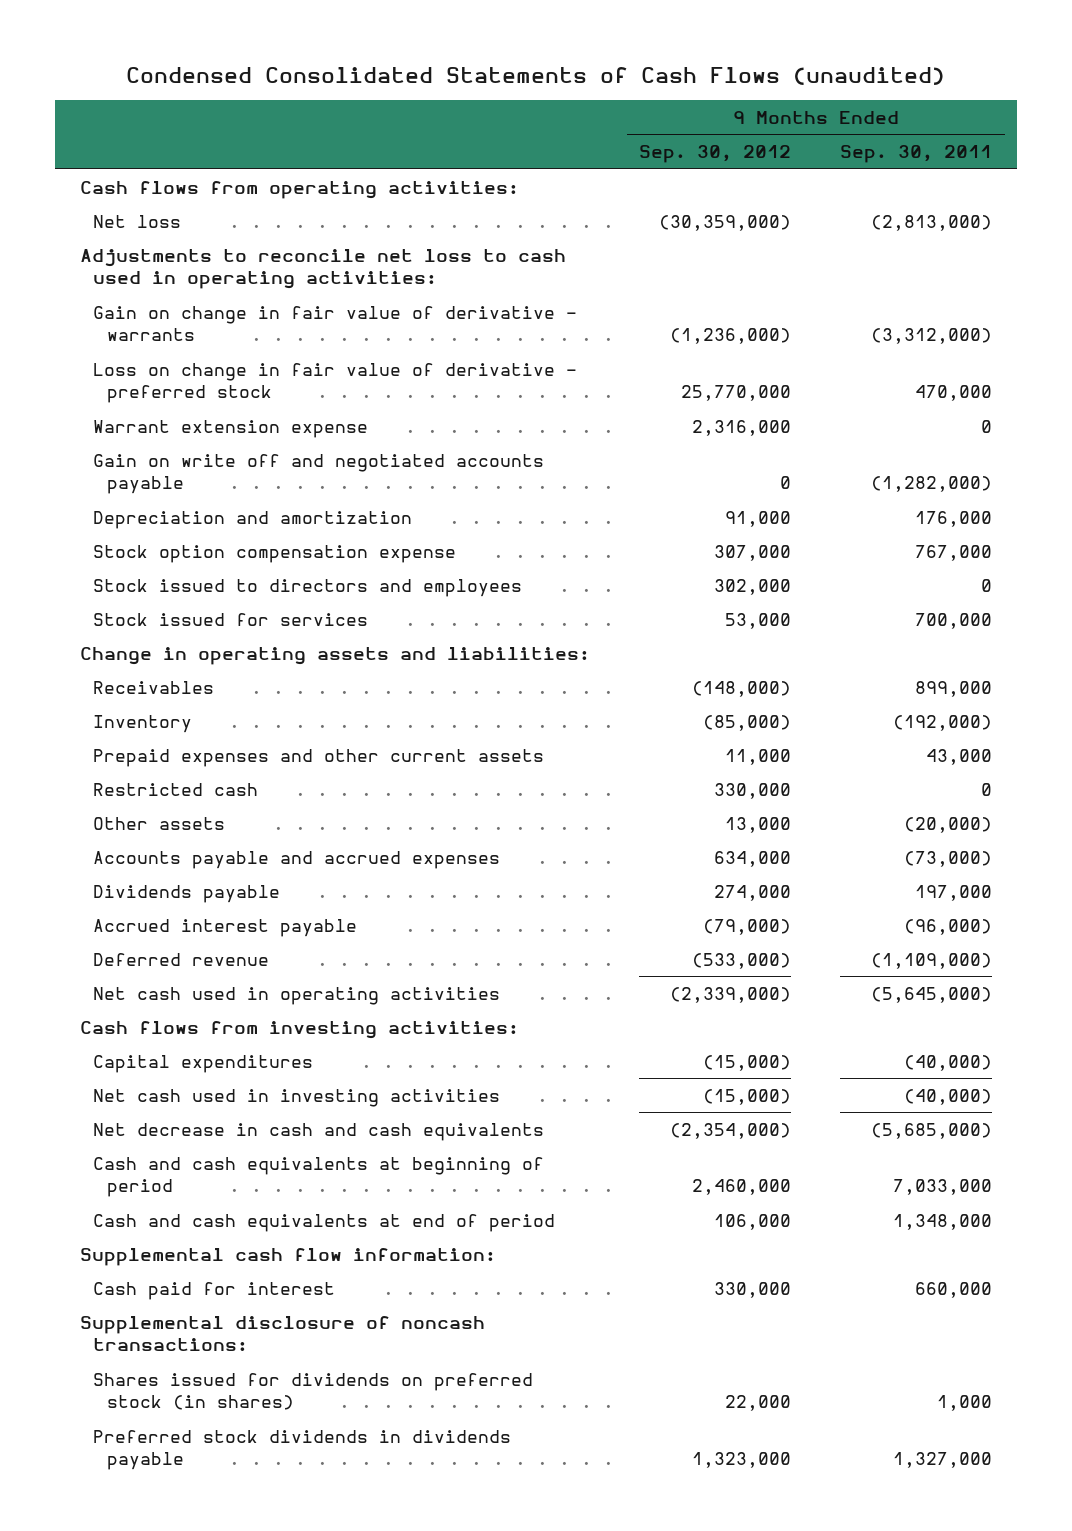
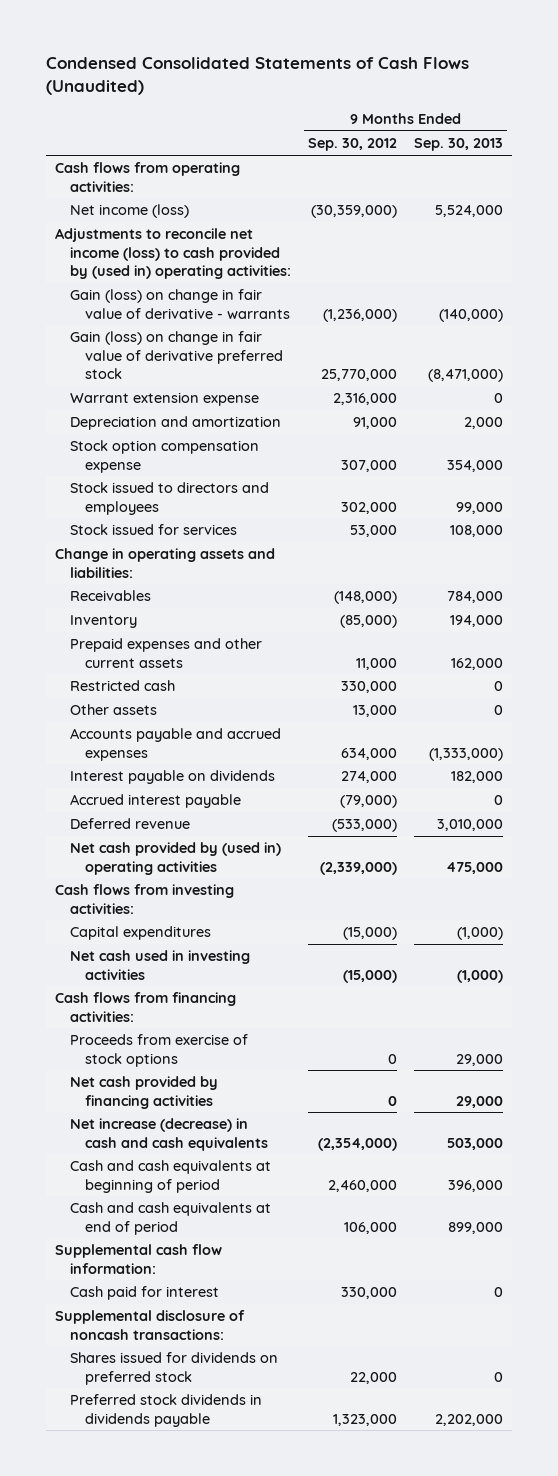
[125,66,945,85] Condensed Consolidated Statements of Cash Flows (unaudited) -> [46,57,470,95] Condensed Consolidated Statements of Cash Flows (Unaudited)
[840,145,993,164] Sep. 30, 2011 -> none
none -> [414,138,504,152] Sep. 30, 2013
[93,214,182,228] Net loss -> [70,204,190,219] Net income (loss)
[79,248,566,290] Adjustments to reconcile net loss to cash used in operating activities: -> [54,228,292,279] Adjustments to reconcile net income (loss) to cash provided by (used in) operating activities:
[93,305,578,342] Gain on change in fair value of derivative - warrants -> [70,289,291,319] Gain (loss) on change in fair value of derivative - warrants
[93,362,578,404] Loss on change in fair value of derivative - preferred stock -> [70,331,284,379] Gain (loss) on change in fair value of derivative preferred stock
[93,453,545,495] Gain on write off and negotiated accounts payable -> none
[93,884,281,903] Dividends payable -> [70,770,276,785] Interest payable on dividends
[93,986,501,1005] Net cash used in operating activities -> [70,842,282,875] Net cash provided by (used in) operating activities
none -> [54,992,236,1022] Cash flows from financing activities:
none -> [70,1034,249,1067] Proceeds from exercise of stock options
none -> [70,1076,219,1109] Net cash provided by financing activities
[93,1122,545,1141] Net decrease in cash and cash equivalents -> [70,1118,269,1151] Net increase (decrease) in cash and cash equivalents
[93,1372,534,1411] Shares issued for dividends on preferred stock (in shares) -> [70,1352,279,1385] Shares issued for dividends on preferred stock

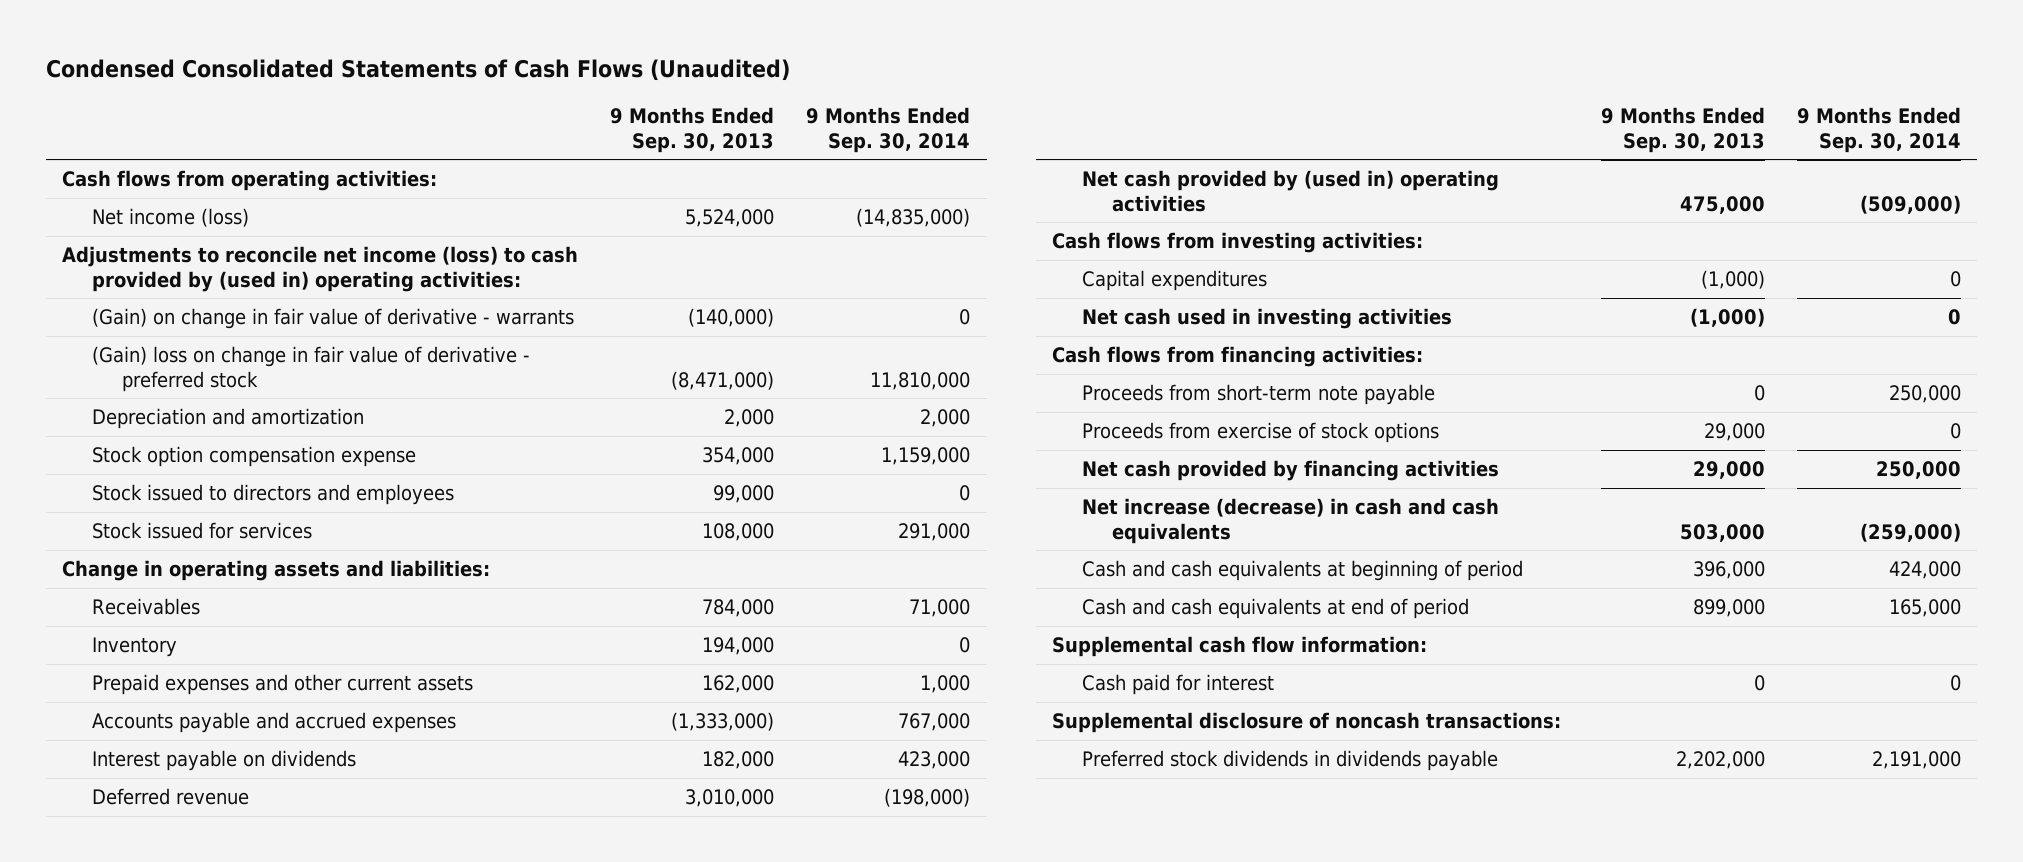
[308,138,398,152] Sep. 30, 2012 -> none
none -> [806,106,971,153] 9 Months Ended Sep. 30, 2014
[70,392,260,407] Warrant extension expense -> none
[70,289,291,319] Gain (loss) on change in fair value of derivative - warrants -> [92,308,575,330] (Gain) on change in fair value of derivative - warrants
[70,331,284,379] Gain (loss) on change in fair value of derivative preferred stock -> [92,346,531,392] (Gain) loss on change in fair value of derivative - preferred stock
[70,680,176,692] Restricted cash -> none
[70,704,158,716] Other assets -> none
[70,794,242,809] Accrued interest payable -> none
none -> [1082,384,1436,406] Proceeds from short-term note payable
[70,1352,279,1385] Shares issued for dividends on preferred stock -> none

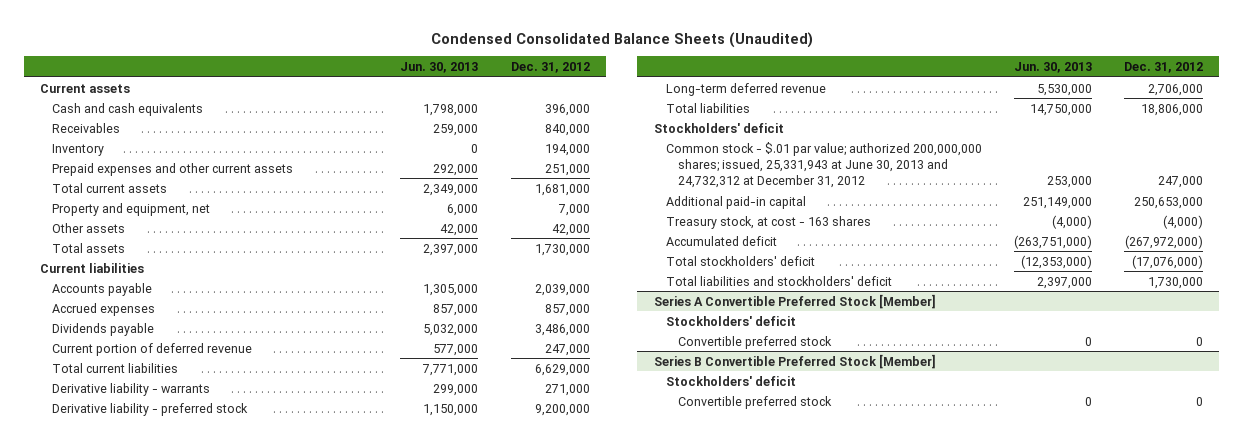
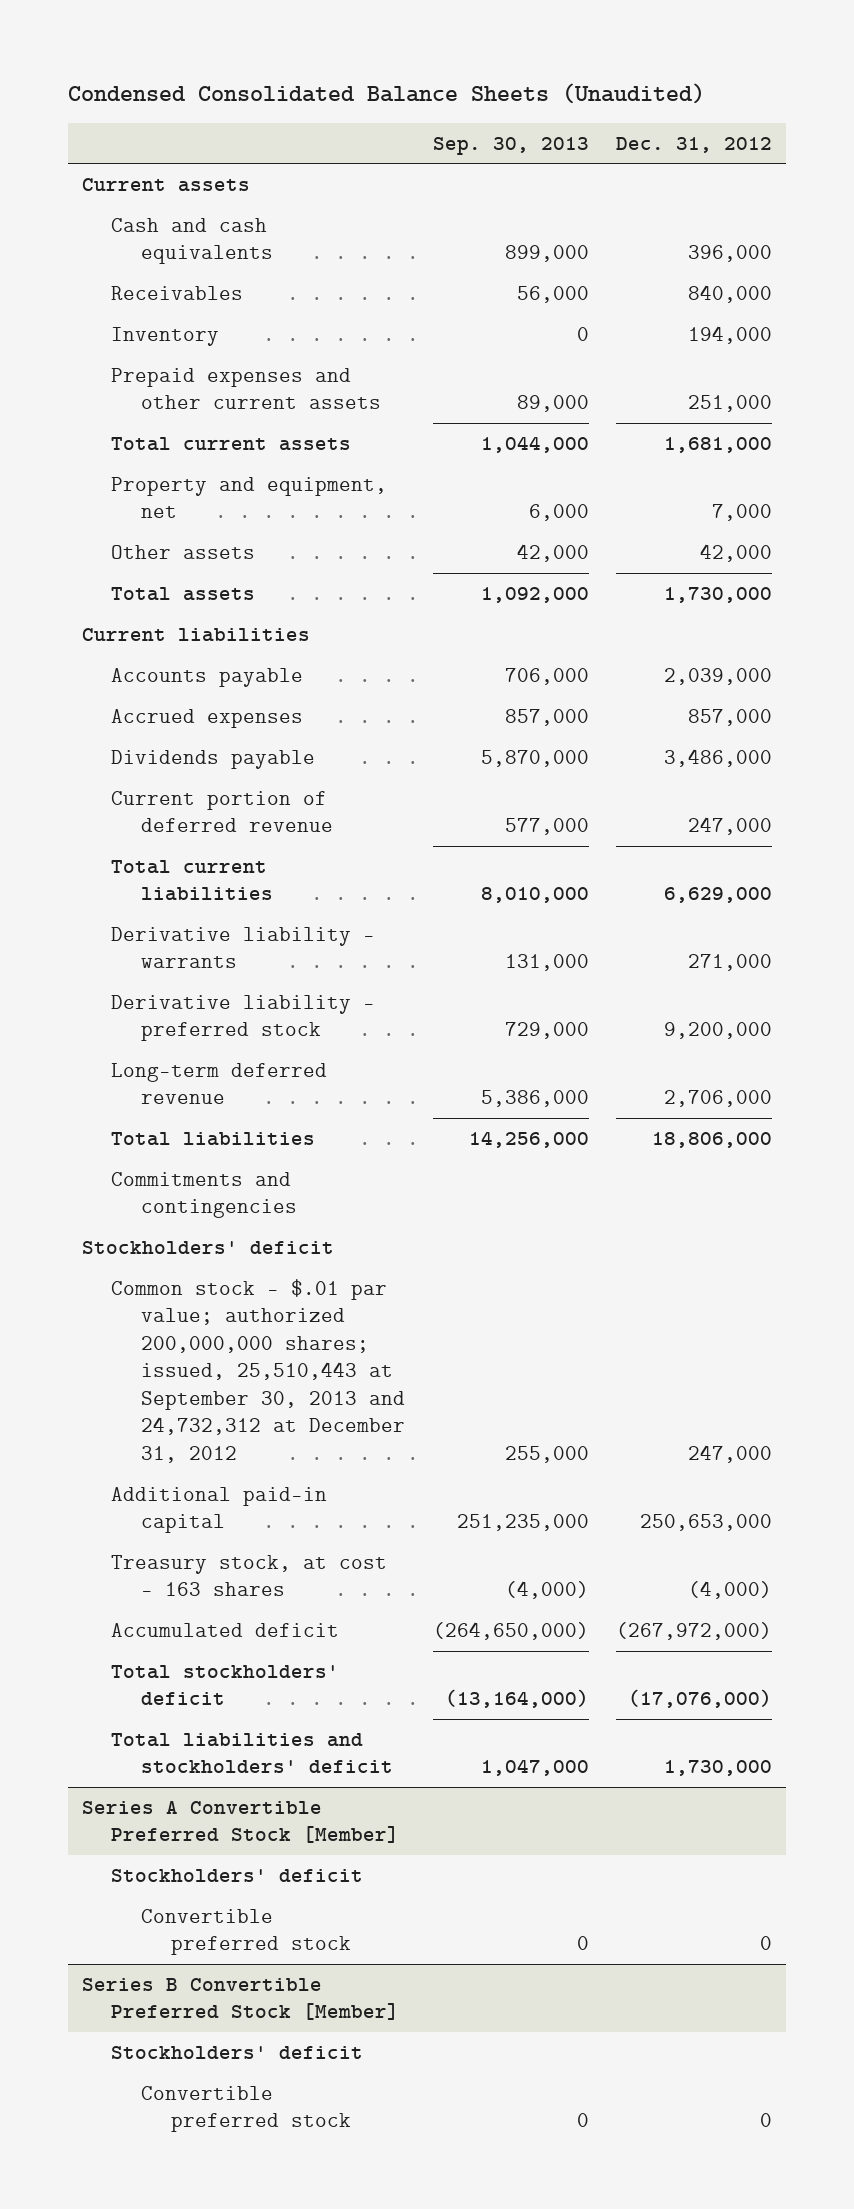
[400,61,479,73] Jun. 30, 2013 -> none
none -> [432,136,589,155] Sep. 30, 2013
none -> [111,1171,298,1219] Commitments and contingencies
[665,141,982,189] Common stock - $.01 par value; authorized 200,000,000 shares; issued, 25,331,943 at June 30, 2013 and 24,732,312 at December 31, 2012 -> [111,1278,406,1463] Common stock - $.01 par value; authorized 200,000,000 shares; issued, 25,510,443 at September 30, 2013 and 24,732,312 at December 31, 2012

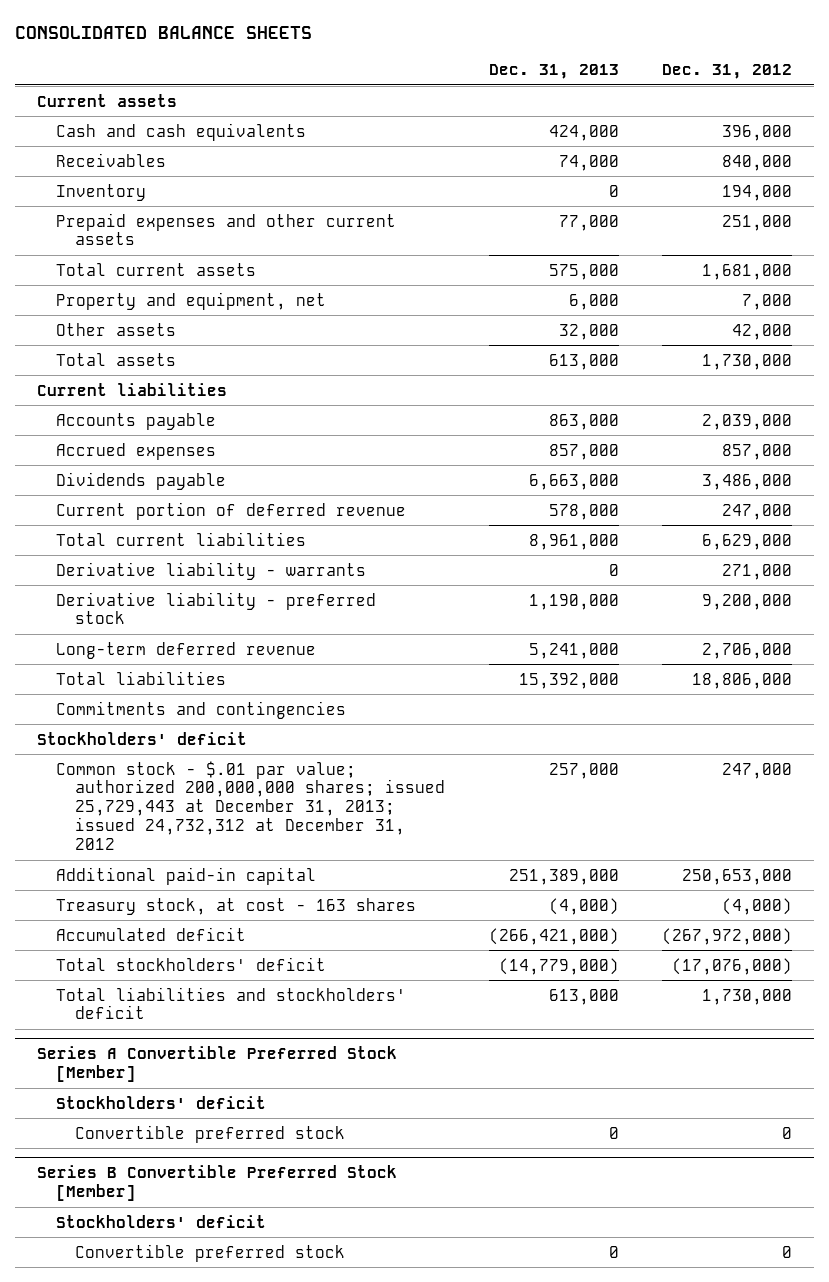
[67,83,705,105] Condensed Consolidated Balance Sheets (Unaudited) -> [14,25,312,39] CONSOLIDATED BALANCE SHEETS
[432,136,589,155] Sep. 30, 2013 -> none
none -> [488,64,619,80] Dec. 31, 2013
[111,1278,406,1463] Common stock - $.01 par value; authorized 200,000,000 shares; issued, 25,510,443 at September 30, 2013 and 24,732,312 at December 31, 2012 -> [55,760,445,850] Common stock - $.01 par value; authorized 200,000,000 shares; issued 25,729,443 at December 31, 2013; issued 24,732,312 at December 31, 2012

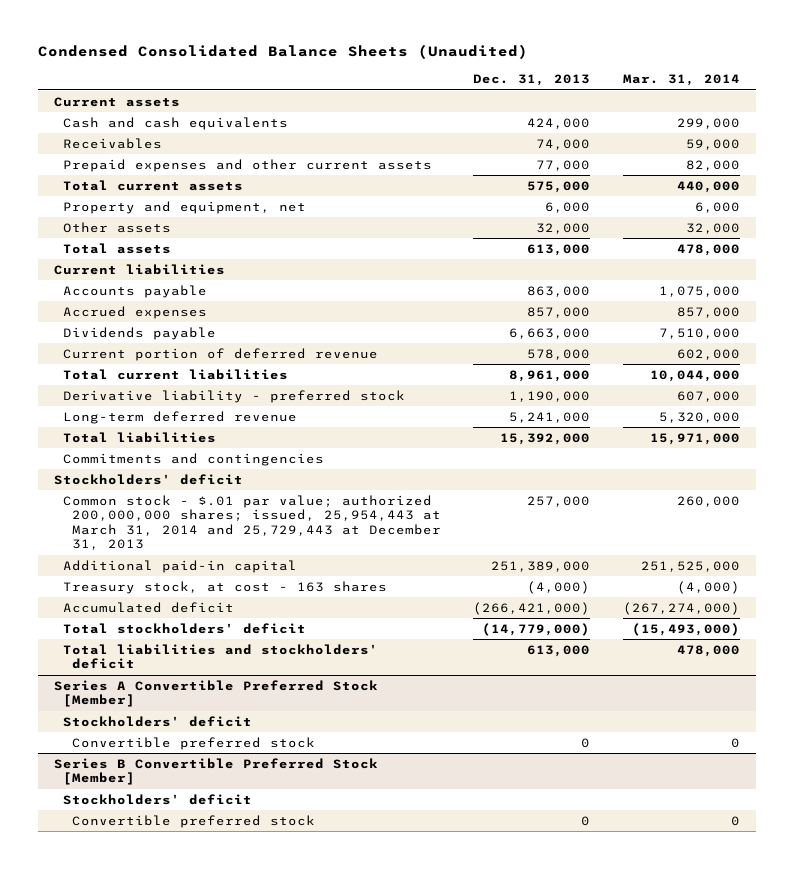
[14,25,312,39] CONSOLIDATED BALANCE SHEETS -> [38,44,529,60] Condensed Consolidated Balance Sheets (Unaudited)
[662,64,793,80] Dec. 31, 2012 -> none
none -> [622,74,740,87] Mar. 31, 2014
[55,183,146,201] Inventory -> none
[55,561,366,580] Derivative liability - warrants -> none
[55,760,445,850] Common stock - $.01 par value; authorized 200,000,000 shares; issued 25,729,443 at December 31, 2013; issued 24,732,312 at December 31, 2012 -> [63,494,441,551] Common stock - $.01 par value; authorized 200,000,000 shares; issued, 25,954,443 at March 31, 2014 and 25,729,443 at December 31, 2013

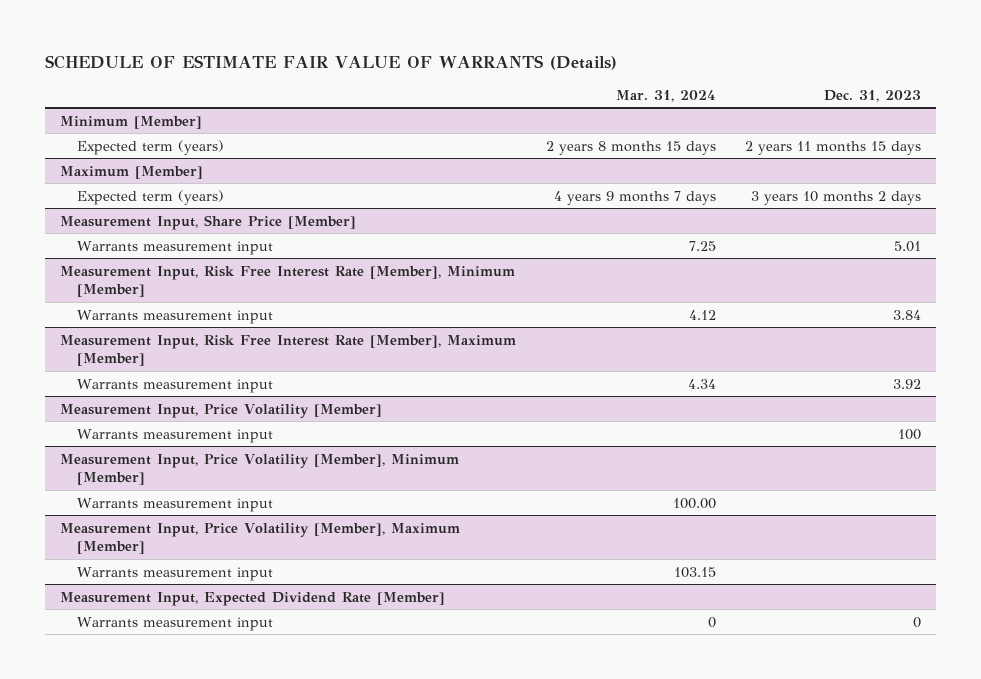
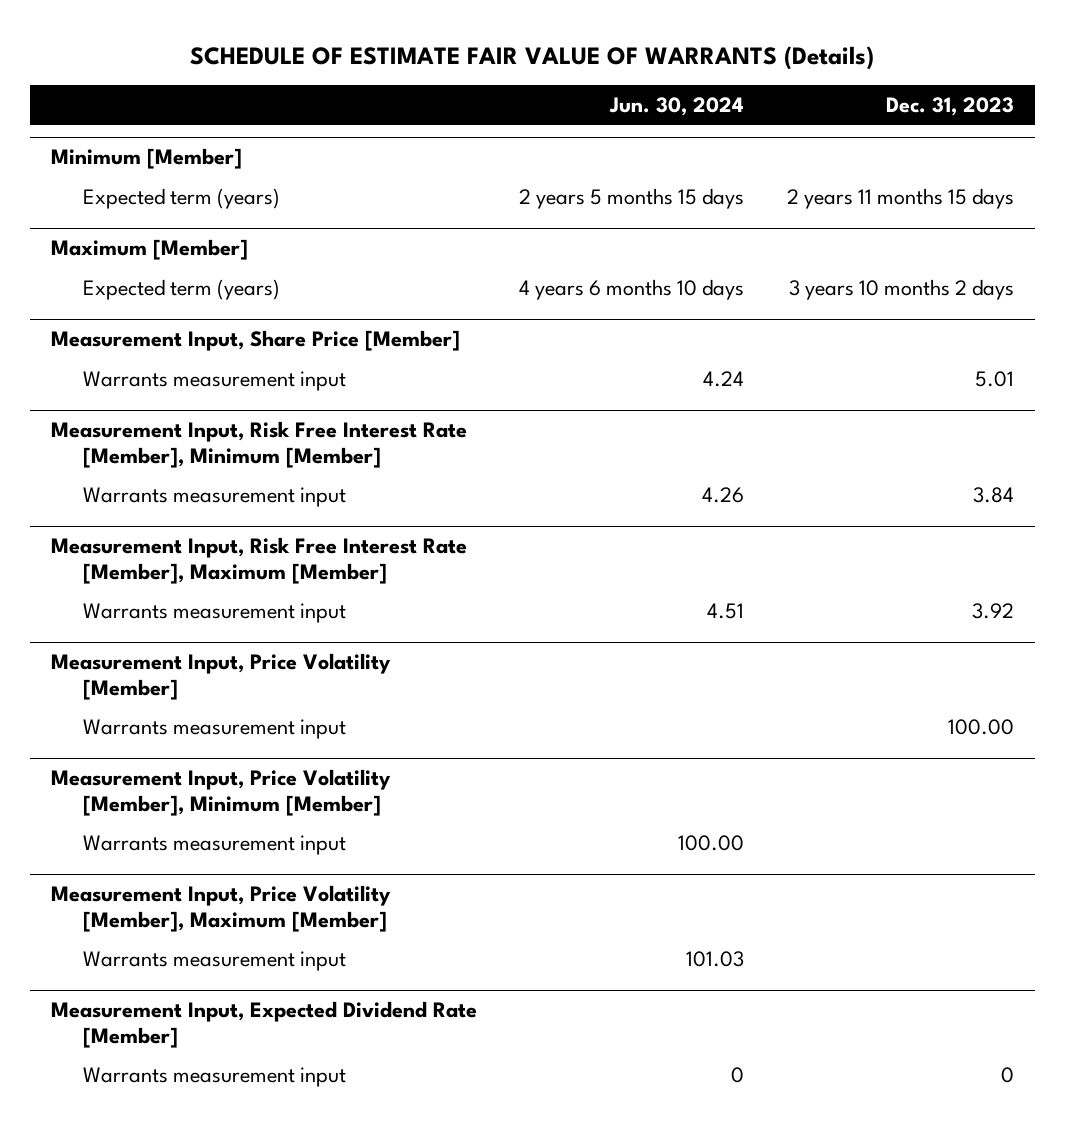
[615,89,716,102] Mar. 31, 2024 -> none
none -> [609,96,745,116] Jun. 30, 2024
[898,428,922,440] 100 -> [947,718,1014,735] 100.00

